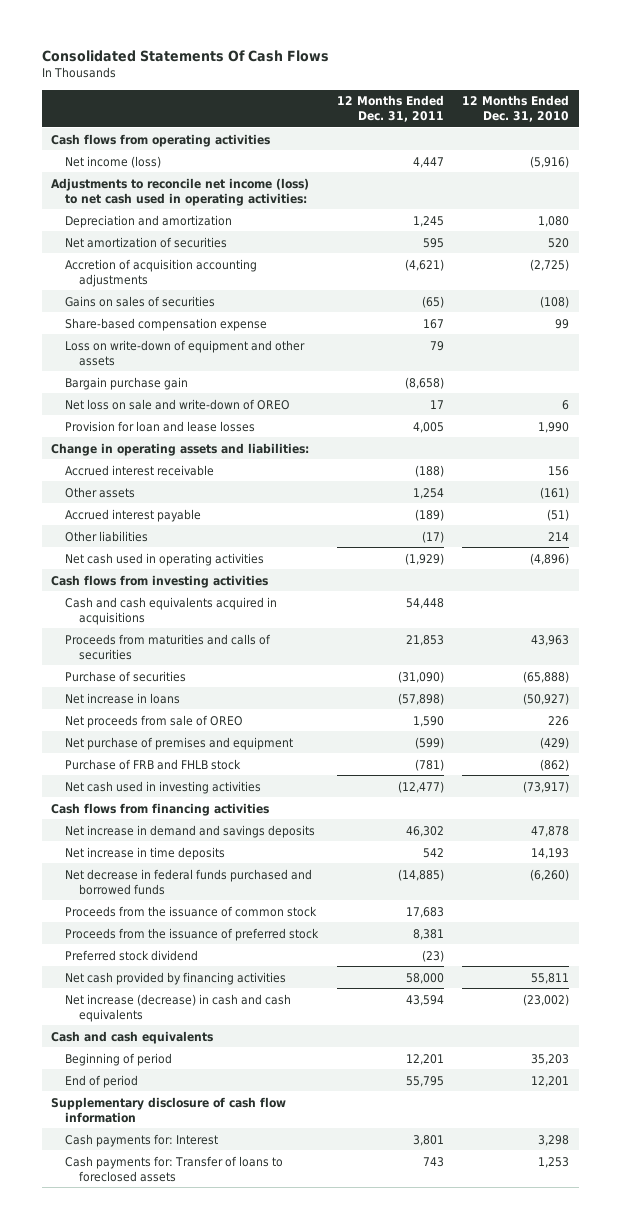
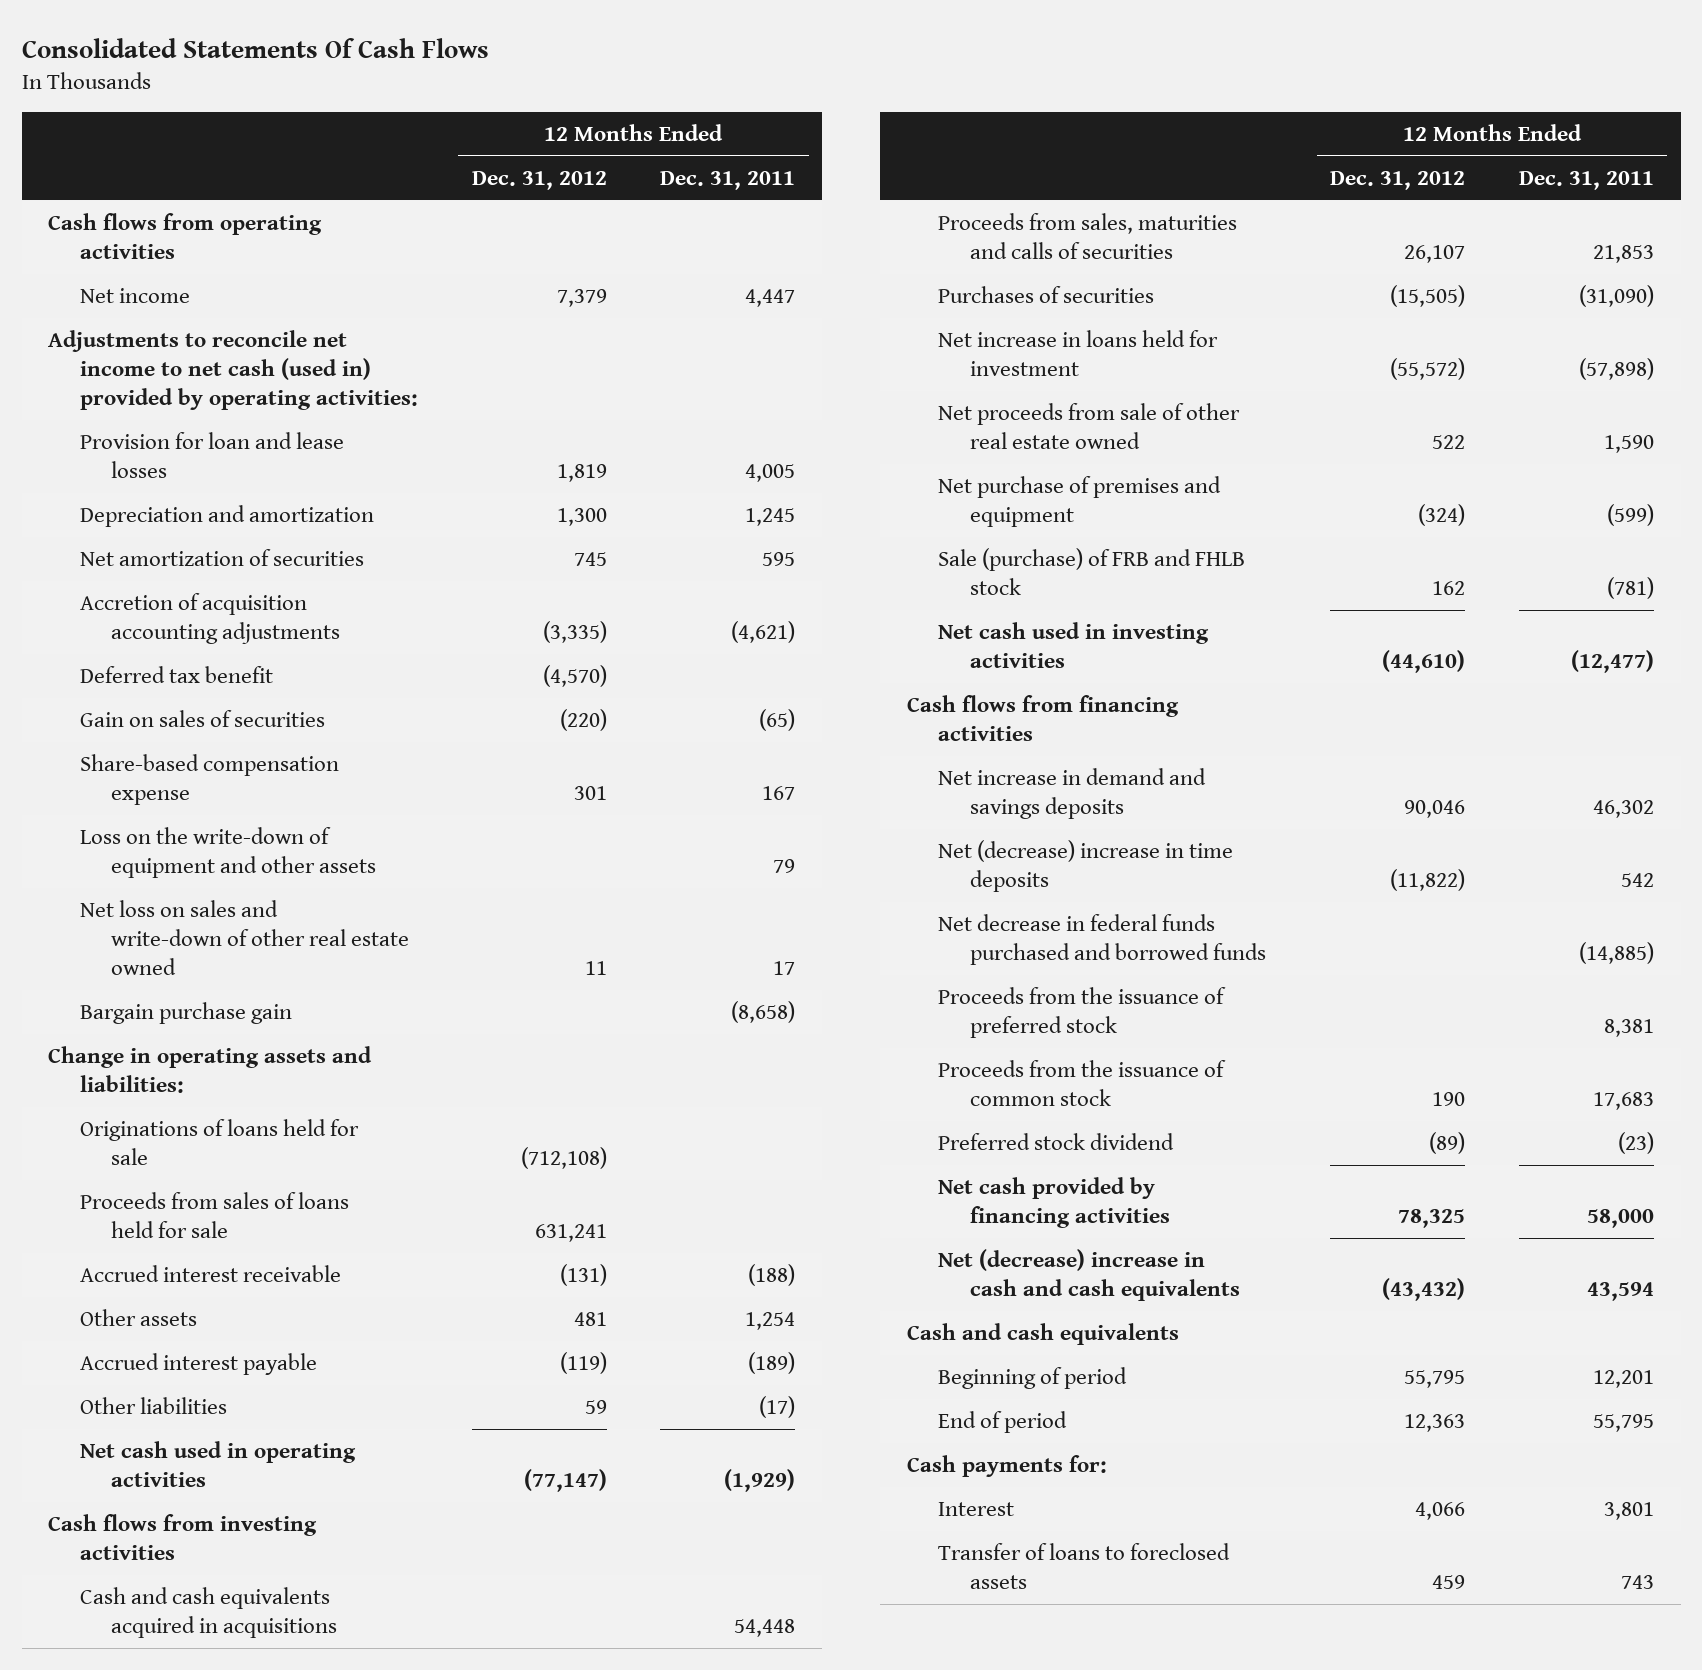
[462,95,570,123] 12 Months Ended Dec. 31, 2010 -> none
none -> [471,170,607,190] Dec. 31, 2012
[65,155,162,168] Net income (loss) -> [79,288,190,304] Net income
[51,177,310,206] Adjustments to reconcile net income (loss) to net cash used in operating activities: -> [48,330,418,411] Adjustments to reconcile net income to net cash (used in) provided by operating activities:
[65,420,256,432] Provision for loan and lease losses -> [79,432,344,479] Provision for loan and lease losses
none -> [79,666,273,684] Deferred tax benefit
[65,295,216,307] Gains on sales of securities -> [79,710,325,728] Gain on sales of securities
[65,339,306,366] Loss on write-down of equipment and other assets -> [79,827,376,879] Loss on the write-down of equipment and other assets
none -> [79,900,409,976] Net loss on sales and write-down of other real estate owned
[65,398,291,410] Net loss on sale and write-down of OREO -> none
none -> [79,1119,359,1166] Originations of loans held for sale
none -> [79,1192,349,1239] Proceeds from sales of loans held for sale
[65,633,272,660] Proceeds from maturities and calls of securities -> [938,213,1238,260] Proceeds from sales, maturities and calls of securities
[65,670,187,682] Purchase of securities -> [938,286,1155,304] Purchases of securities
[65,692,181,704] Net increase in loans -> [938,330,1219,377] Net increase in loans held for investment
[65,714,244,728] Net proceeds from sale of OREO -> [938,403,1241,450] Net proceeds from sale of other real estate owned
[65,758,242,770] Purchase of FRB and FHLB stock -> [938,548,1246,596] Sale (purchase) of FRB and FHLB stock
[65,846,226,860] Net increase in time deposits -> [938,840,1234,893] Net (decrease) increase in time deposits
[65,905,318,917] Proceeds from the issuance of common stock -> [938,1060,1227,1107] Proceeds from the issuance of common stock
[65,993,292,1022] Net increase (decrease) in cash and cash equivalents -> [938,1249,1240,1302] Net (decrease) increase in cash and cash equivalents
[51,1096,287,1123] Supplementary disclosure of cash flow information -> none
none -> [907,1455,1108,1478] Cash payments for:
[65,1133,219,1147] Cash payments for: Interest -> [938,1502,1015,1517] Interest
[65,1155,284,1182] Cash payments for: Transfer of loans to foreclosed assets -> [938,1543,1231,1590] Transfer of loans to foreclosed assets

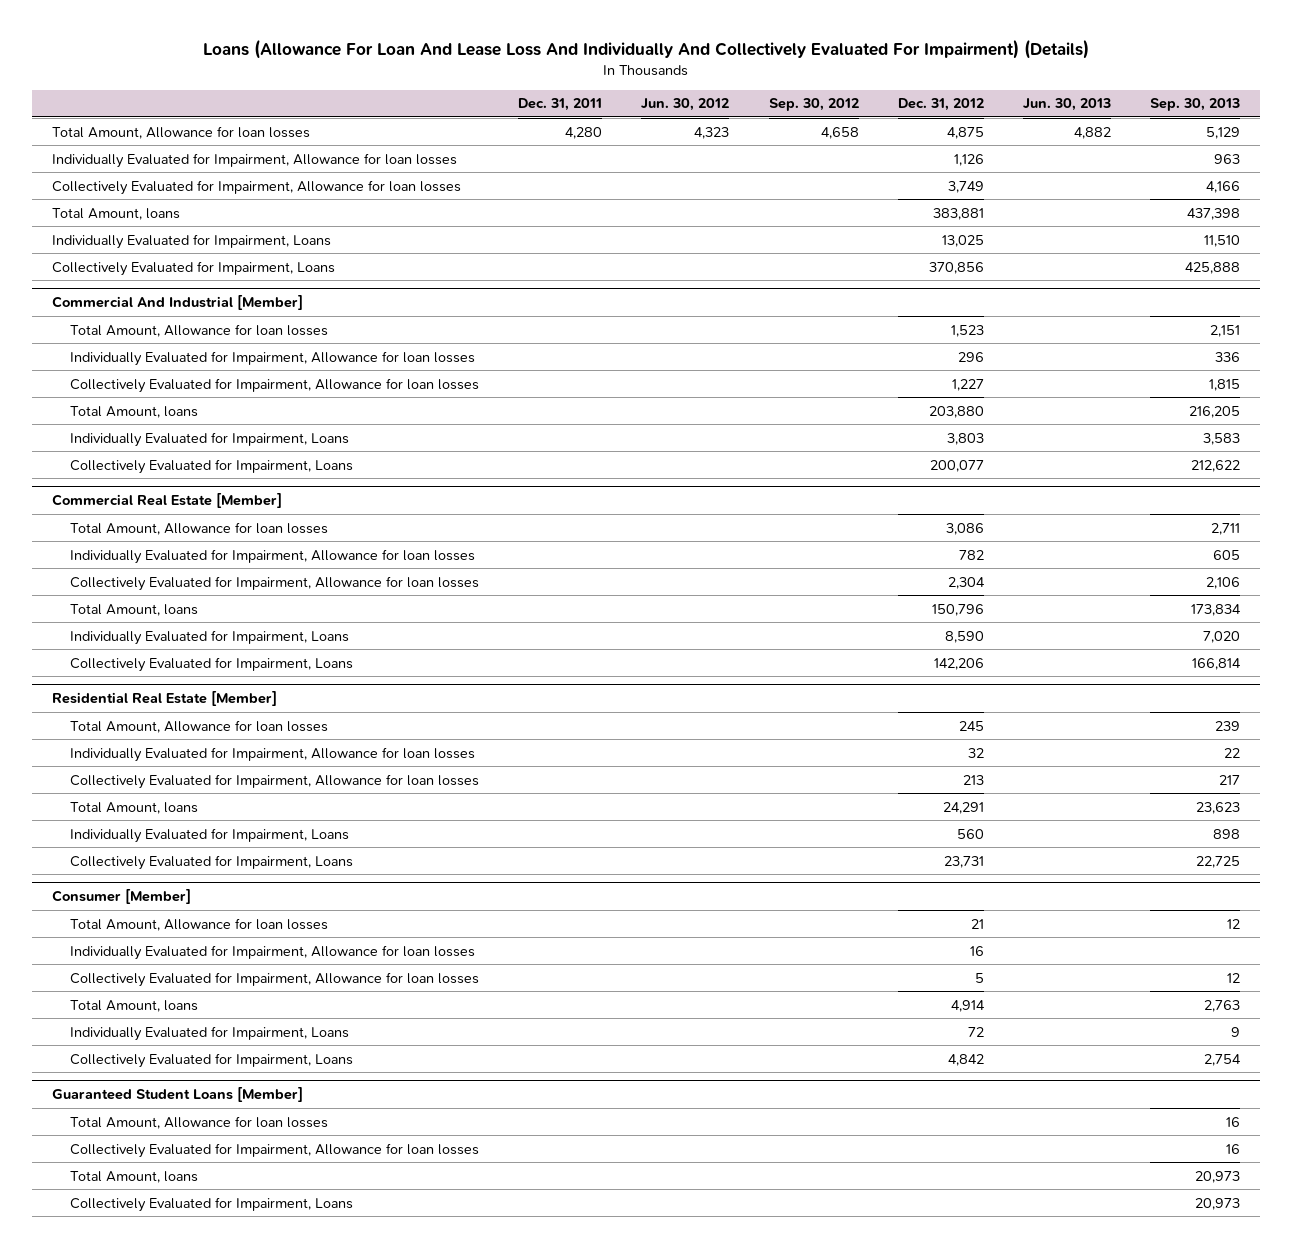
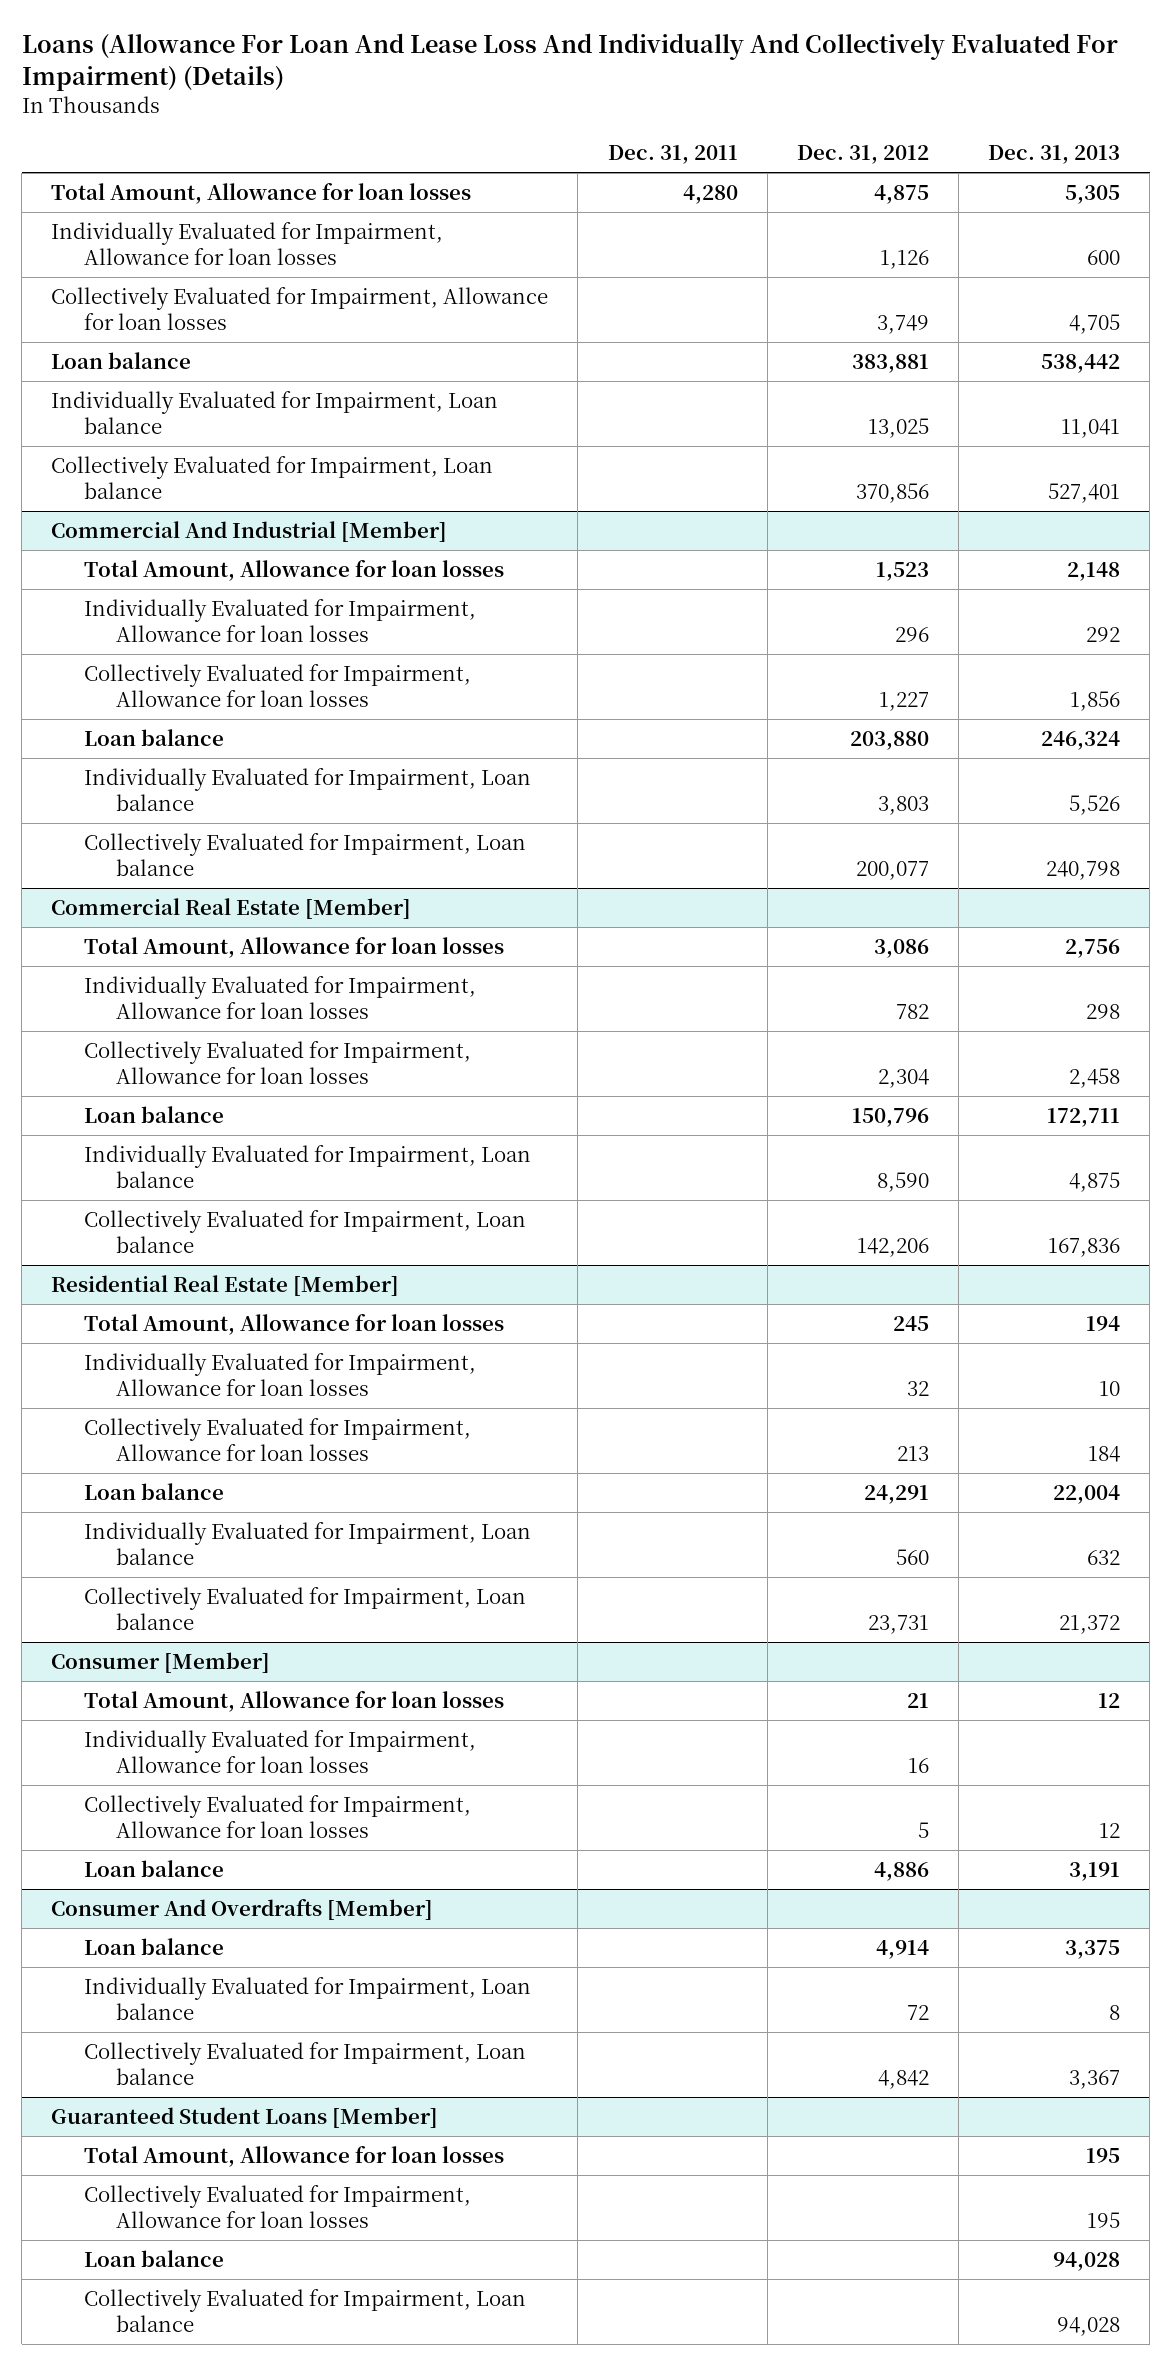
[641,98,730,112] Jun. 30, 2012 -> none
[768,98,859,112] Sep. 30, 2012 -> none
[1022,98,1111,112] Jun. 30, 2013 -> none
[1150,98,1241,112] Sep. 30, 2013 -> none
none -> [988,145,1121,165] Dec. 31, 2013
[51,207,180,220] Total Amount, loans -> [51,351,192,369] Loan balance
[51,233,331,249] Individually Evaluated for Impairment, Loans -> [51,390,499,435] Individually Evaluated for Impairment, Loan balance
[51,260,335,276] Collectively Evaluated for Impairment, Loans -> [51,455,494,500] Collectively Evaluated for Impairment, Loan balance
[70,405,199,418] Total Amount, loans -> [83,728,224,746] Loan balance
[70,431,350,447] Individually Evaluated for Impairment, Loans -> [83,767,531,812] Individually Evaluated for Impairment, Loan balance
[70,458,354,474] Collectively Evaluated for Impairment, Loans -> [83,832,526,877] Collectively Evaluated for Impairment, Loan balance
[70,603,199,616] Total Amount, loans -> [83,1105,224,1123] Loan balance
[70,629,350,645] Individually Evaluated for Impairment, Loans -> [83,1144,531,1189] Individually Evaluated for Impairment, Loan balance
[70,656,354,672] Collectively Evaluated for Impairment, Loans -> [83,1209,526,1254] Collectively Evaluated for Impairment, Loan balance
[70,801,199,814] Total Amount, loans -> [83,1482,224,1500] Loan balance
[70,827,350,843] Individually Evaluated for Impairment, Loans -> [83,1521,531,1566] Individually Evaluated for Impairment, Loan balance
[70,854,354,870] Collectively Evaluated for Impairment, Loans -> [83,1586,526,1631] Collectively Evaluated for Impairment, Loan balance
[70,999,199,1012] Total Amount, loans -> [83,1859,224,1877] Loan balance
[950,999,985,1012] 4,914 -> [873,1861,929,1881] 4,886
none -> [51,1898,434,1920] Consumer And Overdrafts [Member]
none -> [83,1937,224,1955] Loan balance
[70,1025,350,1041] Individually Evaluated for Impairment, Loans -> [83,1976,531,2021] Individually Evaluated for Impairment, Loan balance
[70,1052,354,1068] Collectively Evaluated for Impairment, Loans -> [83,2041,526,2086] Collectively Evaluated for Impairment, Loan balance
[70,1170,199,1183] Total Amount, loans -> [83,2249,224,2267] Loan balance
[70,1196,354,1212] Collectively Evaluated for Impairment, Loans -> [83,2288,526,2333] Collectively Evaluated for Impairment, Loan balance

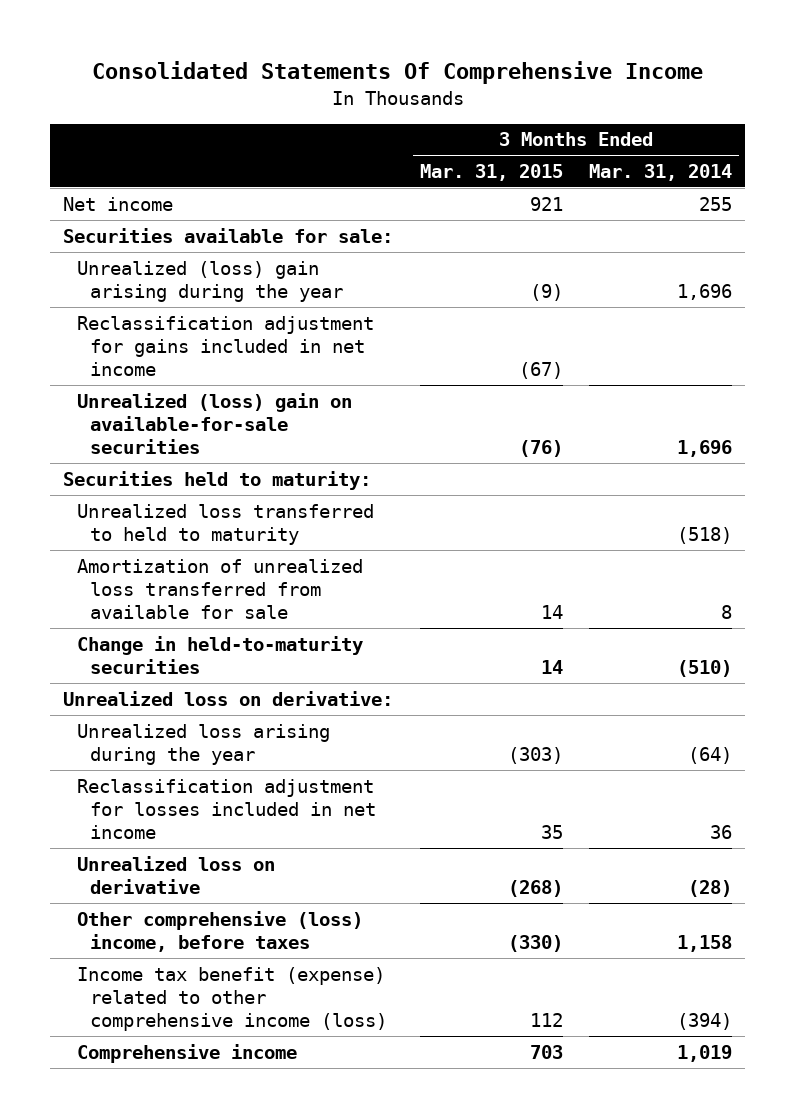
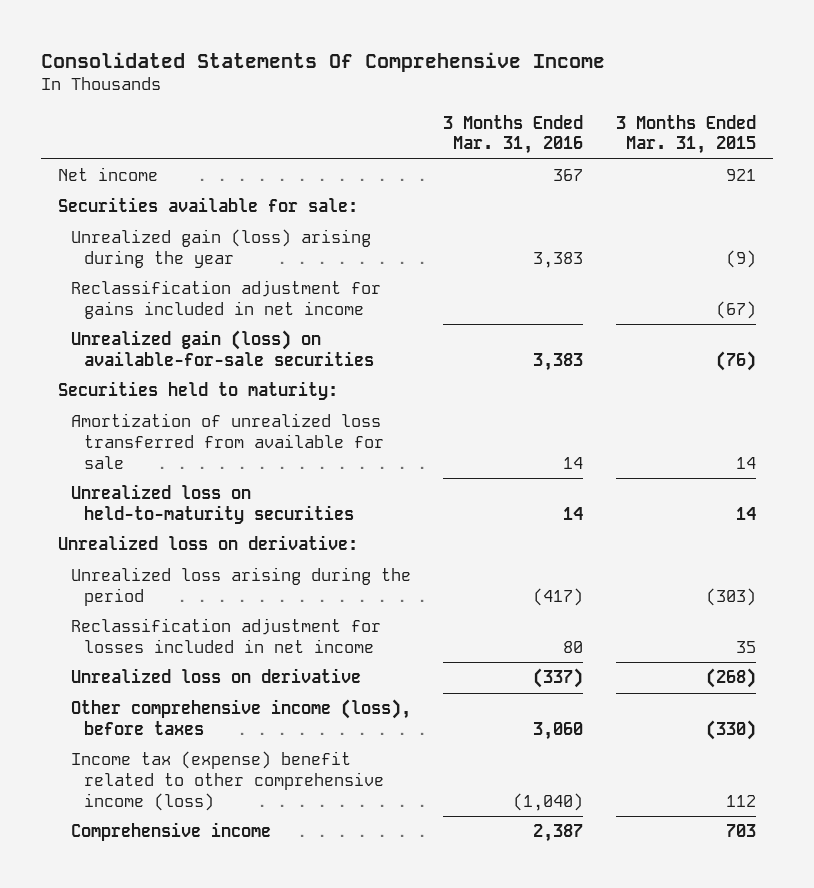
[589,163,733,181] Mar. 31, 2014 -> none
none -> [443,114,584,155] 3 Months Ended Mar. 31, 2016
[76,260,343,302] Unrealized (loss) gain arising during the year -> [70,229,371,269] Unrealized gain (loss) arising during the year
[76,392,352,455] Unrealized (loss) gain on available-for-sale securities -> [70,330,374,367] Unrealized gain (loss) on available-for-sale securities
[76,503,374,545] Unrealized loss transferred to held to maturity -> none
[76,635,363,674] Change in held-to-maturity securities -> [70,484,354,525] Unrealized loss on held-to-maturity securities
[76,723,330,765] Unrealized loss arising during the year -> [70,567,411,607] Unrealized loss arising during the period
[76,910,363,952] Other comprehensive (loss) income, before taxes -> [70,699,411,736] Other comprehensive income (loss), before taxes
[76,966,387,1032] Income tax benefit (expense) related to other comprehensive income (loss) -> [70,751,384,811] Income tax (expense) benefit related to other comprehensive income (loss)

